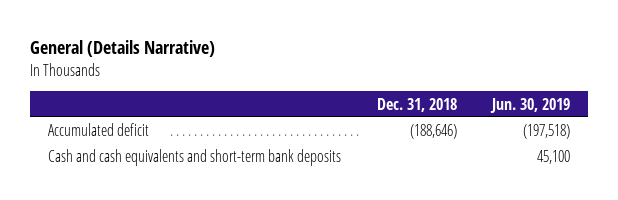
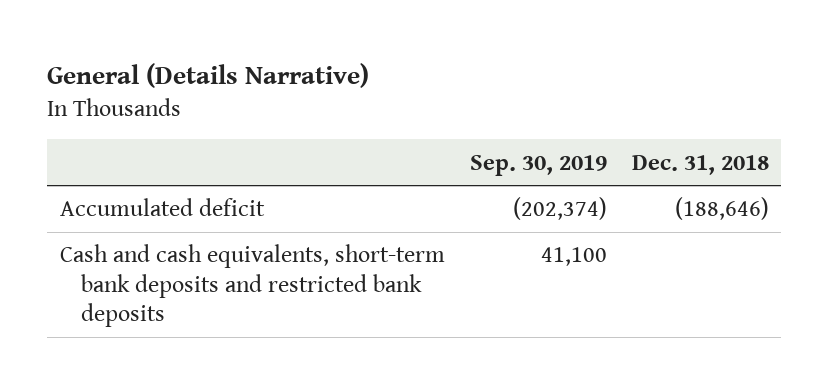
[490,97,571,113] Jun. 30, 2019 -> none
none -> [469,154,607,176] Sep. 30, 2019
[47,149,341,167] Cash and cash equivalents and short-term bank deposits -> [59,244,445,328] Cash and cash equivalents, short-term bank deposits and restricted bank deposits

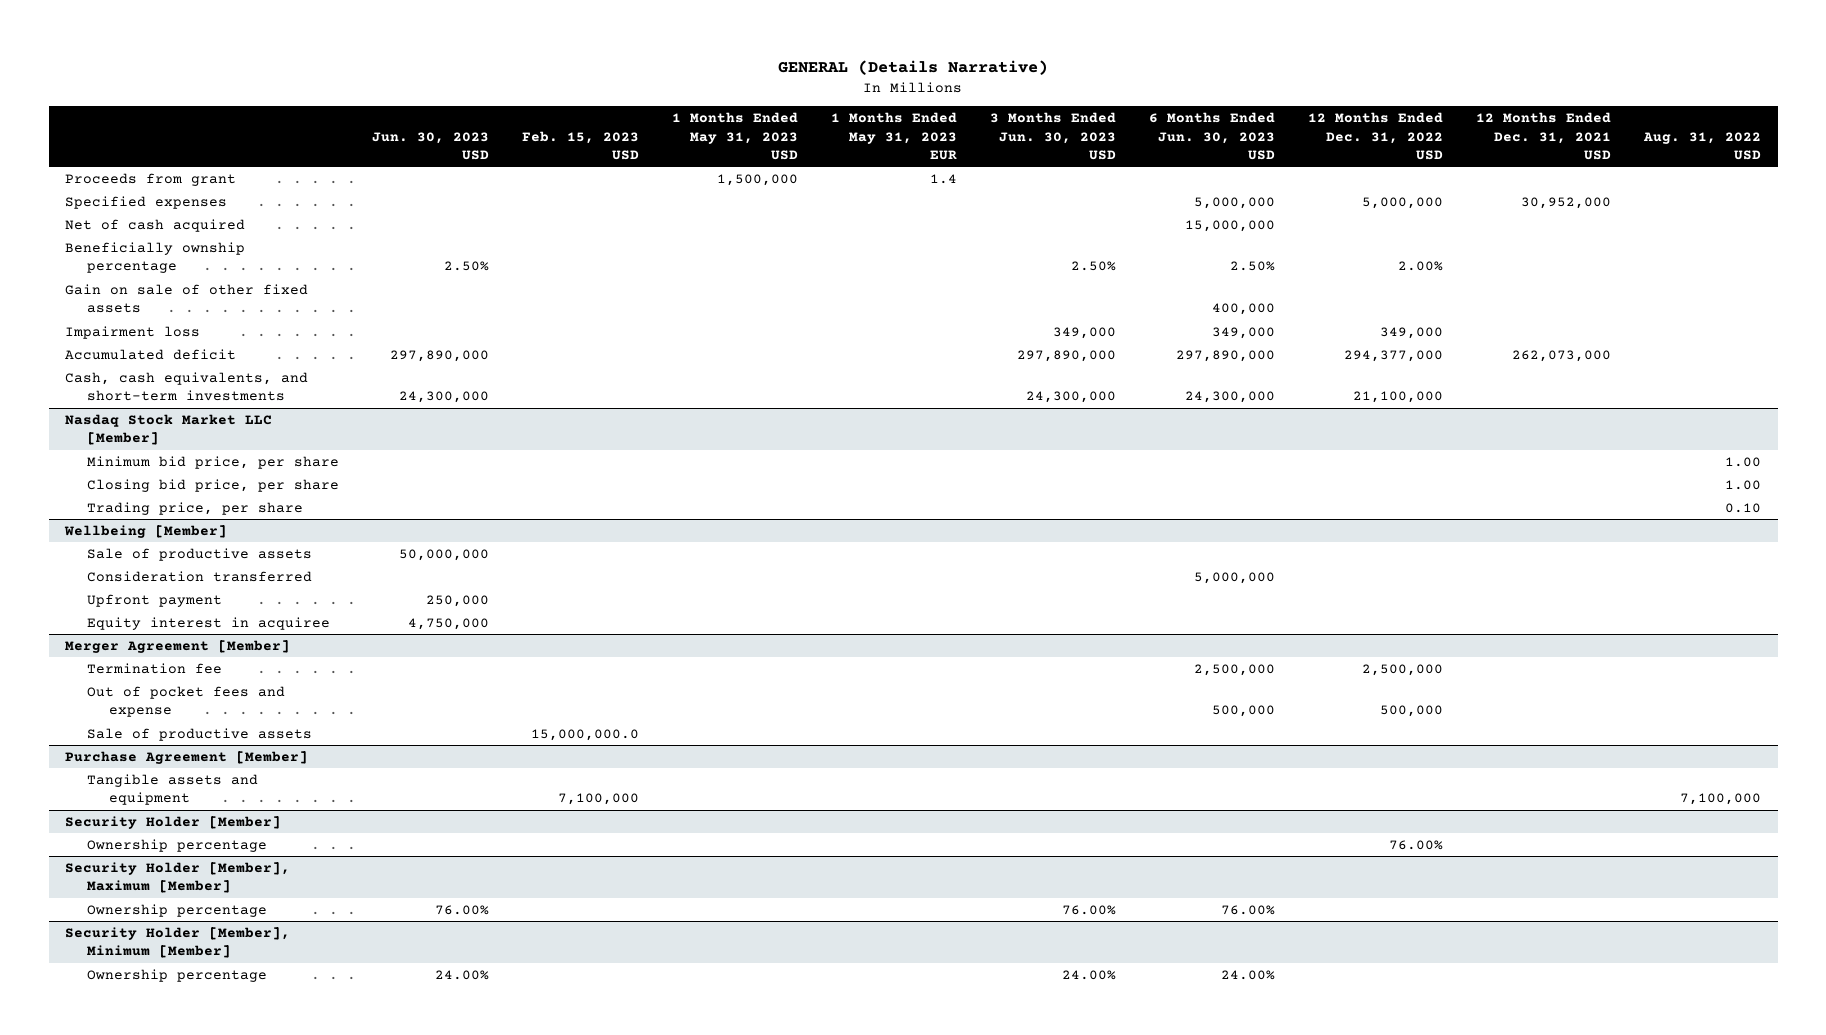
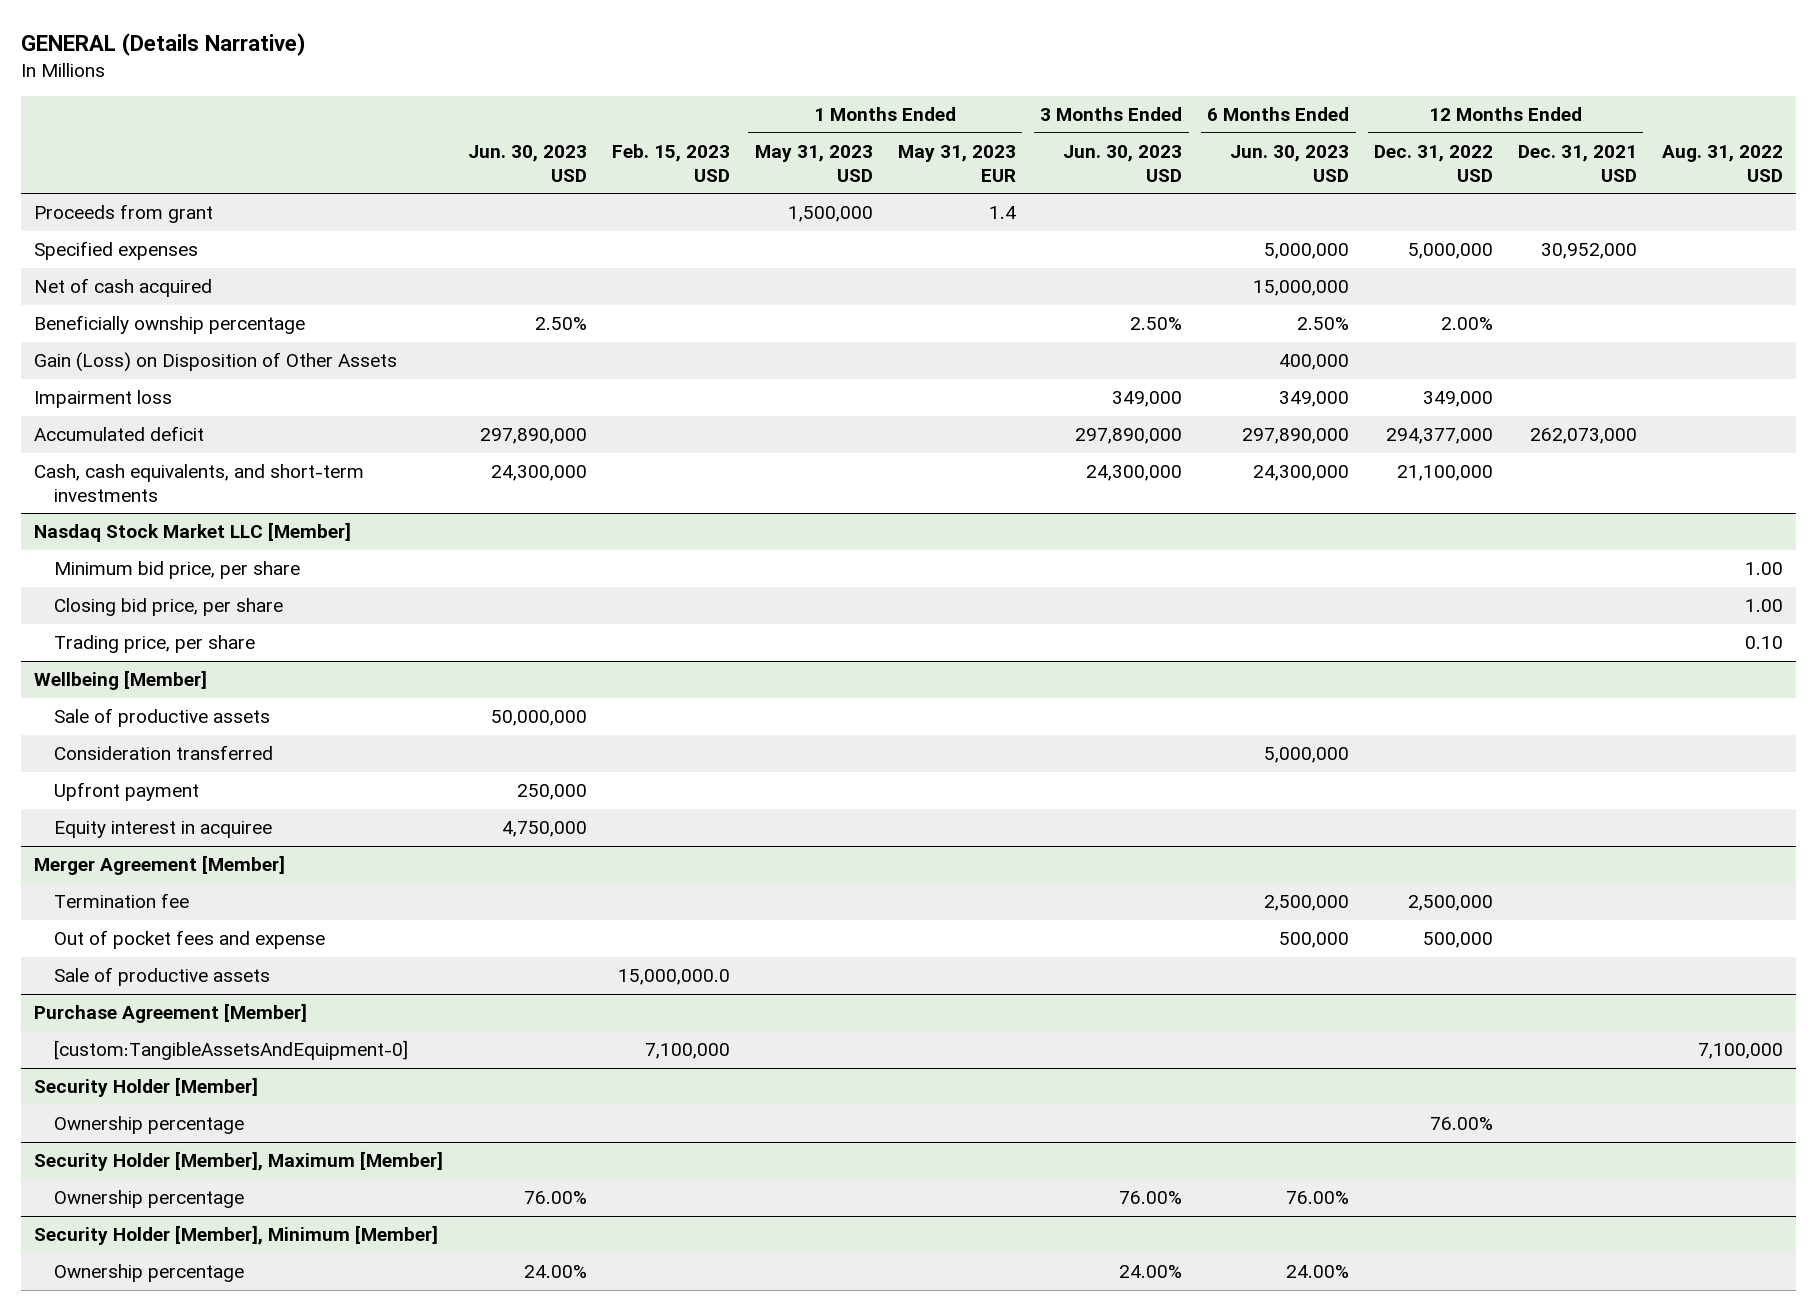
[65,283,309,314] Gain on sale of other fixed assets -> [33,352,397,373] Gain (Loss) on Disposition of Other Assets
[87,773,259,806] Tangible assets and equipment -> [53,1040,408,1061] [custom:TangibleAssetsAndEquipment-0]

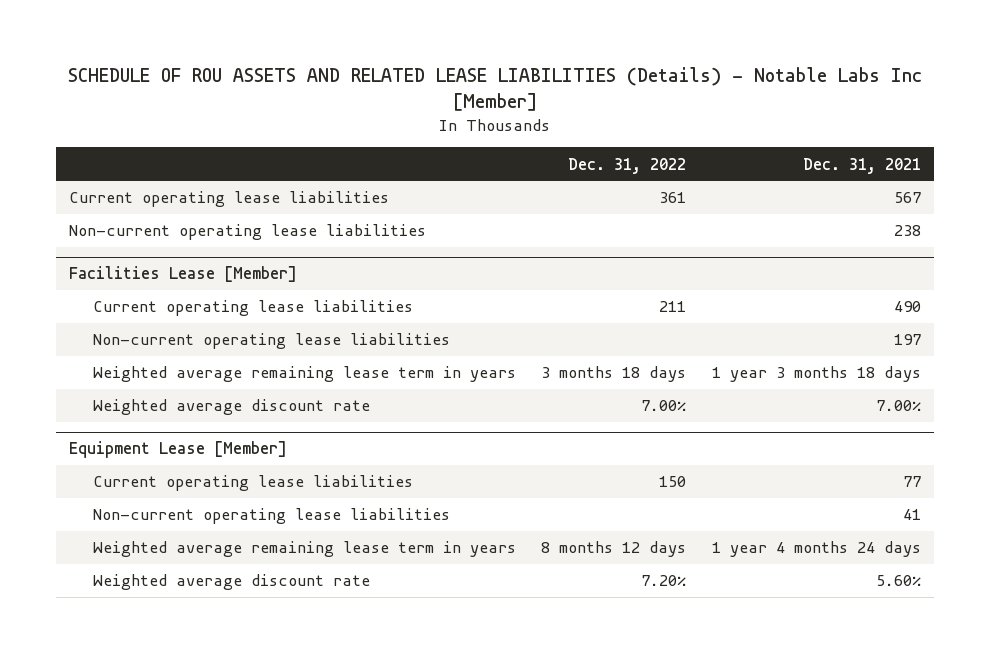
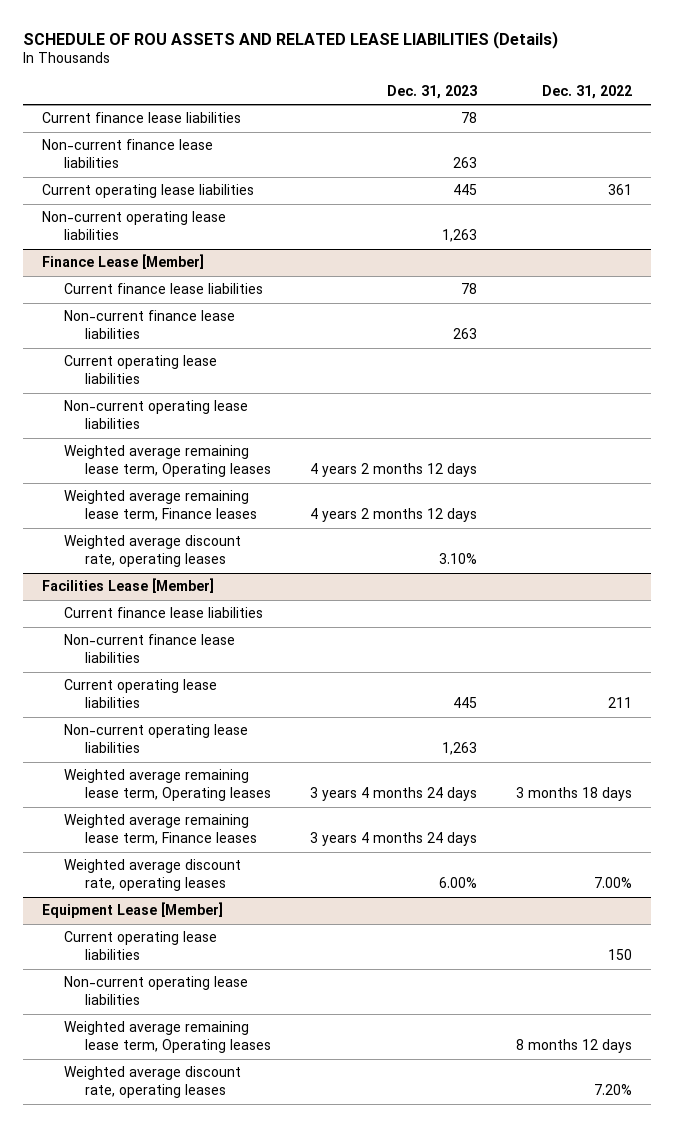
[68,67,923,112] SCHEDULE OF ROU ASSETS AND RELATED LEASE LIABILITIES (Details) - Notable Labs Inc [Member] -> [22,30,558,49] SCHEDULE OF ROU ASSETS AND RELATED LEASE LIABILITIES (Details)
[803,157,922,174] Dec. 31, 2021 -> none
none -> [386,84,477,99] Dec. 31, 2023
none -> [42,112,242,124] Current finance lease liabilities
none -> [42,139,214,169] Non-current finance lease liabilities
none -> [42,254,205,270] Finance Lease [Member]
none -> [63,283,263,295] Current finance lease liabilities
none -> [63,310,235,340] Non-current finance lease liabilities
none -> [63,355,217,385] Current operating lease liabilities
none -> [63,400,248,430] Non-current operating lease liabilities
none -> [63,445,271,478] Weighted average remaining lease term, Operating leases
none -> [63,490,257,522] Weighted average remaining lease term, Finance leases
none -> [63,535,241,568] Weighted average discount rate, operating leases
none -> [63,607,263,619] Current finance lease liabilities
none -> [63,634,235,664] Non-current finance lease liabilities
[92,366,516,383] Weighted average remaining lease term in years -> [63,769,271,802] Weighted average remaining lease term, Operating leases
none -> [63,814,257,846] Weighted average remaining lease term, Finance leases
[92,399,370,416] Weighted average discount rate -> [63,859,241,892] Weighted average discount rate, operating leases
[92,541,516,558] Weighted average remaining lease term in years -> [63,1021,271,1054] Weighted average remaining lease term, Operating leases
[92,574,370,591] Weighted average discount rate -> [63,1066,241,1099] Weighted average discount rate, operating leases

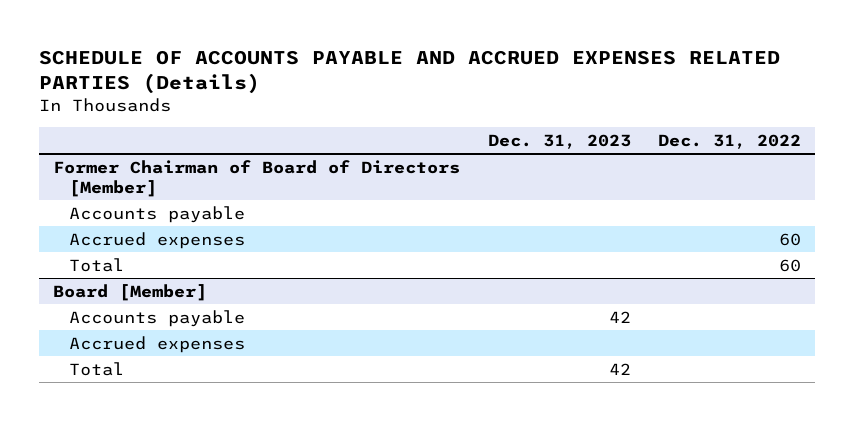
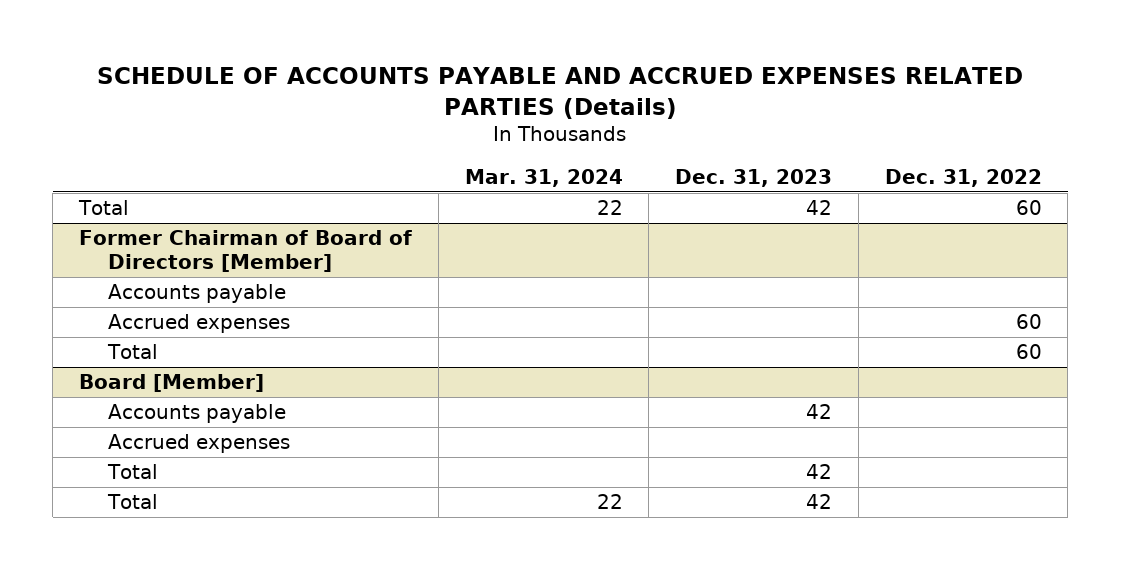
none -> [464,168,623,187] Mar. 31, 2024
none -> [78,200,130,216] Total
none -> [106,494,158,510] Total

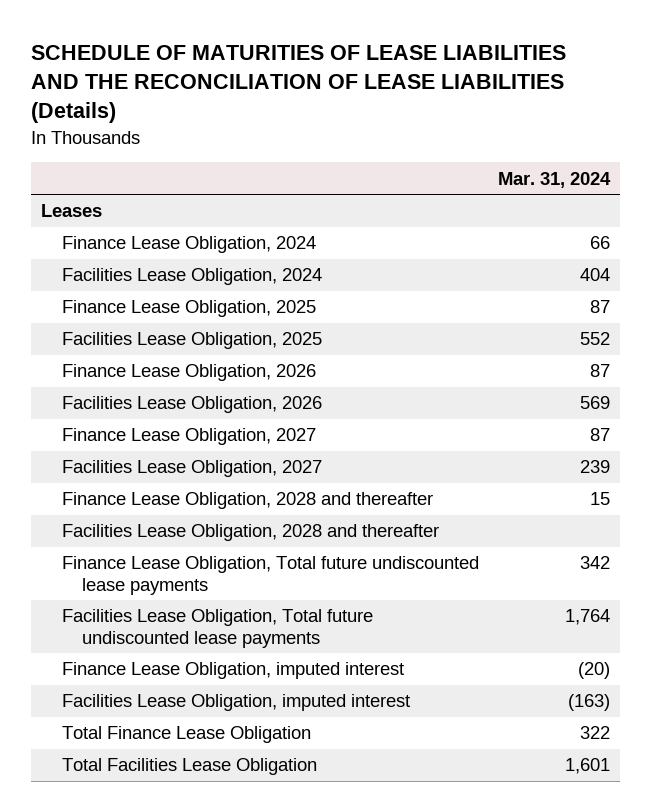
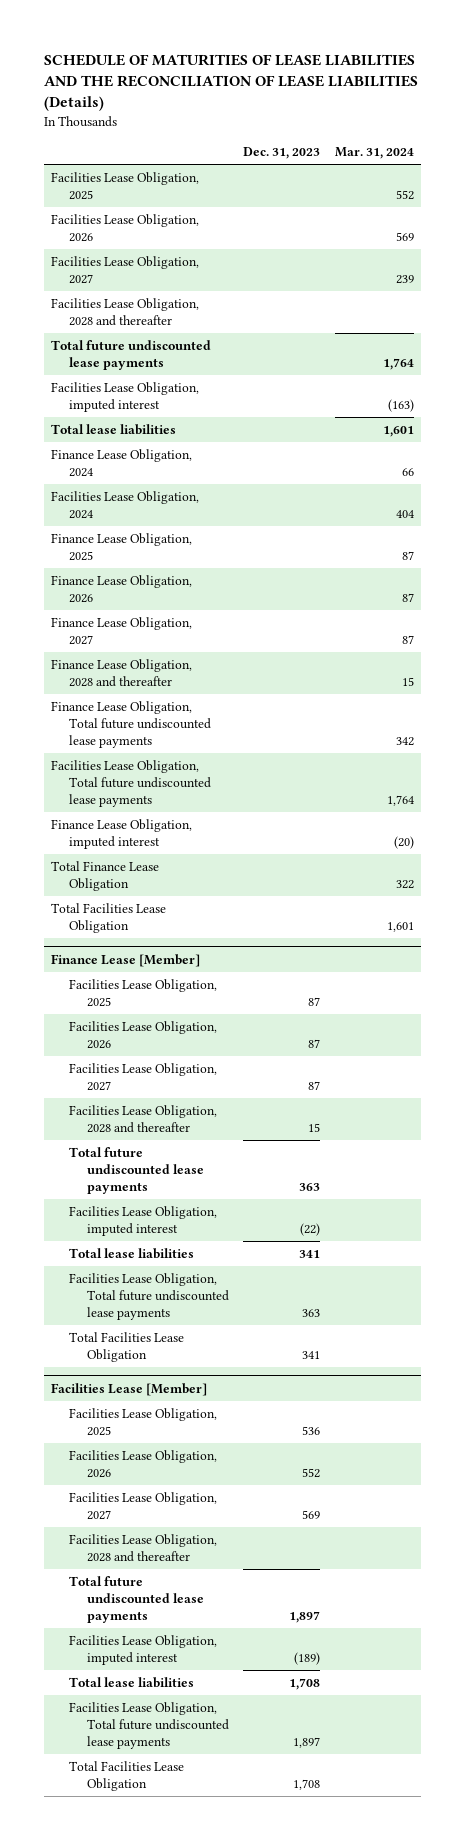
none -> [243,147,321,160] Dec. 31, 2023
[40,204,102,218] Leases -> none
[61,332,322,350] Facilities Lease Obligation, 2025 -> [51,171,200,201] Facilities Lease Obligation, 2025
[61,396,322,414] Facilities Lease Obligation, 2026 -> [51,213,200,243] Facilities Lease Obligation, 2026
[61,460,322,478] Facilities Lease Obligation, 2027 -> [51,255,200,285] Facilities Lease Obligation, 2027
[61,524,439,542] Facilities Lease Obligation, 2028 and thereafter -> [51,297,200,327] Facilities Lease Obligation, 2028 and thereafter
none -> [51,339,212,371] Total future undiscounted lease payments
[61,694,410,712] Facilities Lease Obligation, imputed interest -> [51,381,200,413] Facilities Lease Obligation, imputed interest
none -> [51,423,177,435] Total lease liabilities
none -> [51,953,201,967] Finance Lease [Member]
none -> [69,978,218,1008] Facilities Lease Obligation, 2025
none -> [69,1020,218,1050] Facilities Lease Obligation, 2026
none -> [69,1062,218,1092] Facilities Lease Obligation, 2027
none -> [69,1104,218,1134] Facilities Lease Obligation, 2028 and thereafter
none -> [69,1146,205,1195] Total future undiscounted lease payments
none -> [69,1205,218,1237] Facilities Lease Obligation, imputed interest
none -> [69,1247,195,1259] Total lease liabilities
none -> [69,1272,230,1321] Facilities Lease Obligation, Total future undiscounted lease payments
none -> [69,1331,185,1363] Total Facilities Lease Obligation
none -> [51,1382,208,1396] Facilities Lease [Member]
none -> [69,1407,218,1437] Facilities Lease Obligation, 2025
none -> [69,1449,218,1479] Facilities Lease Obligation, 2026
none -> [69,1491,218,1521] Facilities Lease Obligation, 2027
none -> [69,1533,218,1563] Facilities Lease Obligation, 2028 and thereafter
none -> [69,1575,205,1624] Total future undiscounted lease payments
none -> [69,1634,218,1666] Facilities Lease Obligation, imputed interest
none -> [69,1676,195,1688] Total lease liabilities
none -> [69,1701,230,1750] Facilities Lease Obligation, Total future undiscounted lease payments
none -> [69,1760,185,1792] Total Facilities Lease Obligation

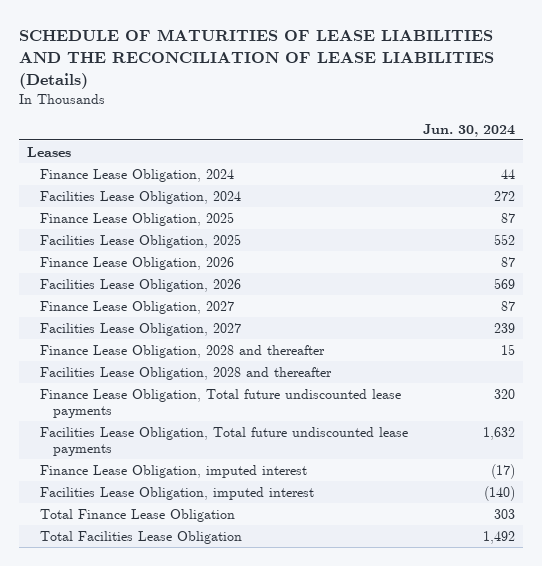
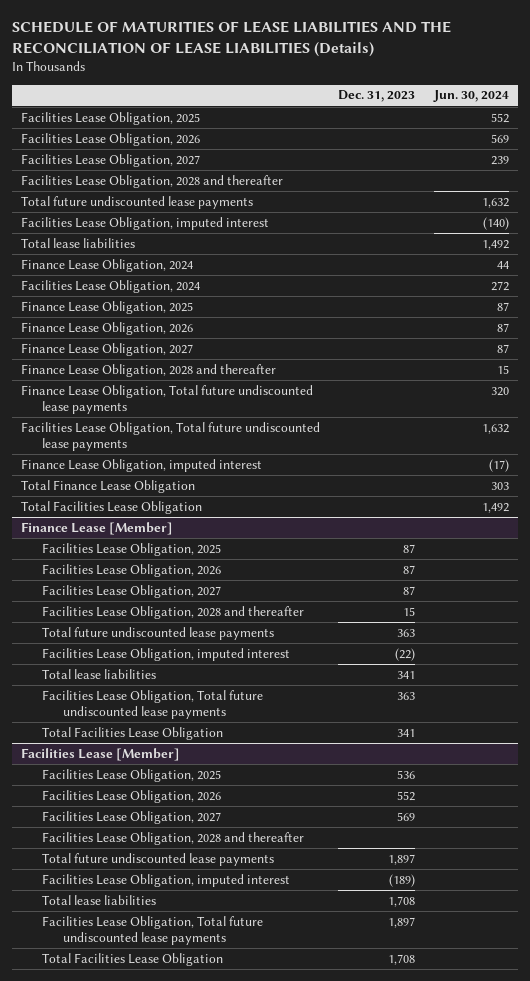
none -> [338,90,416,103] Dec. 31, 2023
[26,146,71,157] Leases -> none
[39,233,241,248] Facilities Lease Obligation, 2025 -> [20,111,200,125] Facilities Lease Obligation, 2025
[39,278,241,292] Facilities Lease Obligation, 2026 -> [20,132,200,146] Facilities Lease Obligation, 2026
[39,322,241,336] Facilities Lease Obligation, 2027 -> [20,153,200,167] Facilities Lease Obligation, 2027
[39,366,332,380] Facilities Lease Obligation, 2028 and thereafter -> [20,174,283,188] Facilities Lease Obligation, 2028 and thereafter
none -> [20,195,253,209] Total future undiscounted lease payments
[39,486,314,500] Facilities Lease Obligation, imputed interest -> [20,216,269,230] Facilities Lease Obligation, imputed interest
none -> [20,237,135,248] Total lease liabilities
none -> [20,521,173,535] Finance Lease [Member]
none -> [42,542,222,556] Facilities Lease Obligation, 2025
none -> [42,563,222,577] Facilities Lease Obligation, 2026
none -> [42,584,222,598] Facilities Lease Obligation, 2027
none -> [42,605,305,619] Facilities Lease Obligation, 2028 and thereafter
none -> [42,626,275,640] Total future undiscounted lease payments
none -> [42,647,291,661] Facilities Lease Obligation, imputed interest
none -> [42,668,157,679] Total lease liabilities
none -> [42,689,264,719] Facilities Lease Obligation, Total future undiscounted lease payments
none -> [42,726,224,740] Total Facilities Lease Obligation
none -> [20,747,180,761] Facilities Lease [Member]
none -> [42,768,222,782] Facilities Lease Obligation, 2025
none -> [42,789,222,803] Facilities Lease Obligation, 2026
none -> [42,810,222,824] Facilities Lease Obligation, 2027
none -> [42,831,305,845] Facilities Lease Obligation, 2028 and thereafter
none -> [42,852,275,866] Total future undiscounted lease payments
none -> [42,873,291,887] Facilities Lease Obligation, imputed interest
none -> [42,894,157,905] Total lease liabilities
none -> [42,915,264,945] Facilities Lease Obligation, Total future undiscounted lease payments
none -> [42,952,224,966] Total Facilities Lease Obligation

